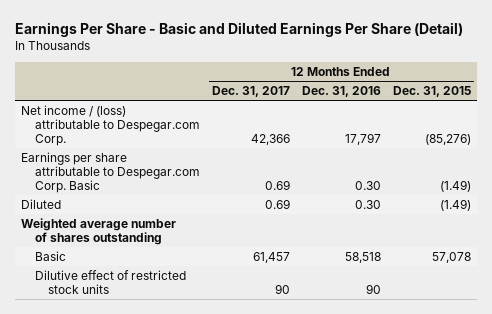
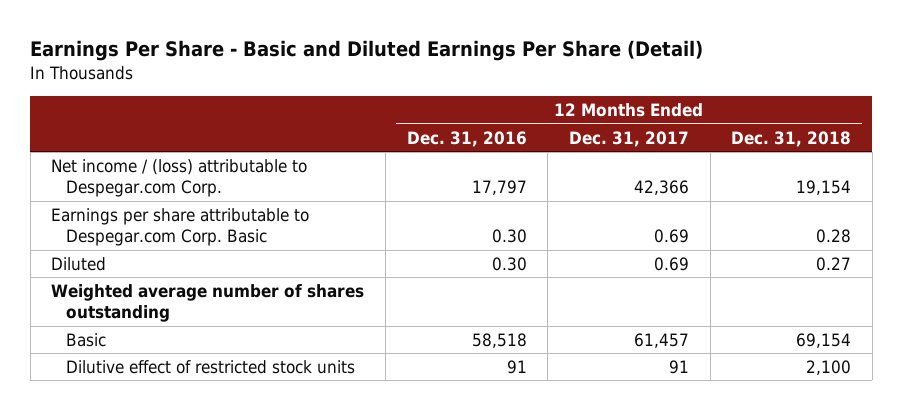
[392,85,471,97] Dec. 31, 2015 -> none
none -> [731,130,852,147] Dec. 31, 2018
[274,283,290,294] 90 -> [668,359,689,374] 91
[365,283,381,294] 90 -> [506,359,527,374] 91

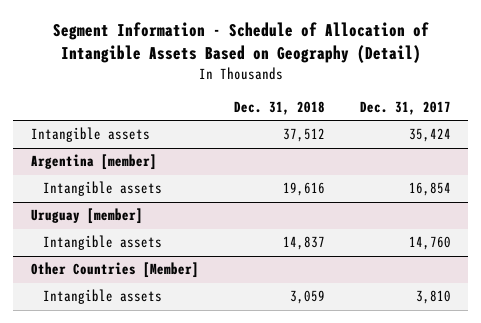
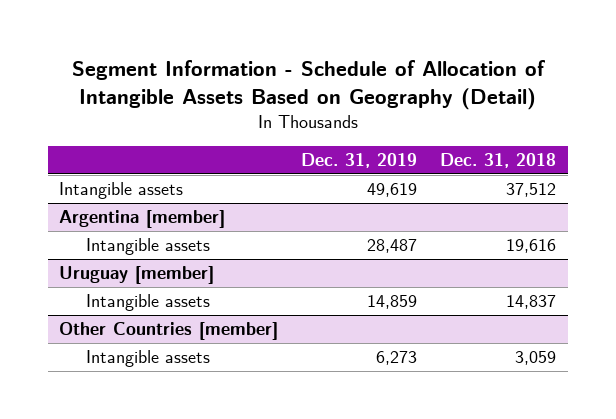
[359,100,451,115] Dec. 31, 2017 -> none
none -> [301,153,418,169] Dec. 31, 2019
[30,262,199,279] Other Countries [Member] -> [59,322,279,341] Other Countries [member]

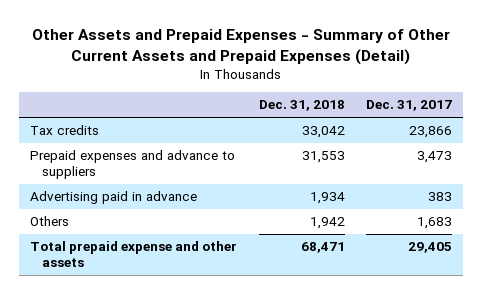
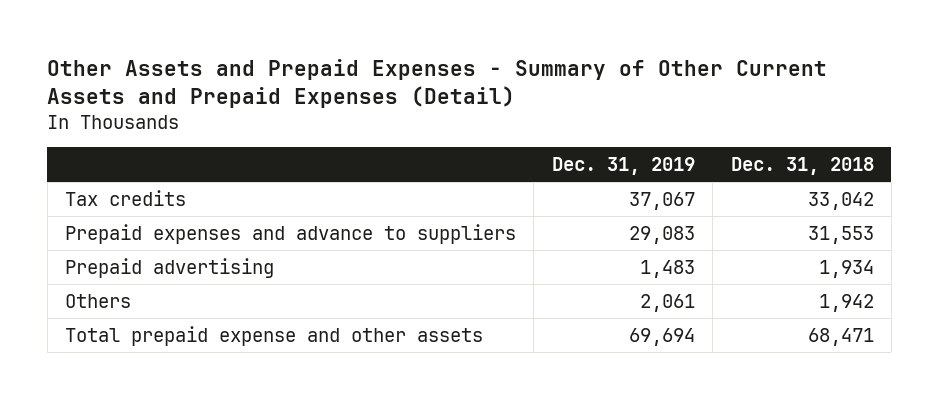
[366,100,453,112] Dec. 31, 2017 -> none
none -> [551,156,695,175] Dec. 31, 2019
[30,191,198,205] Advertising paid in advance -> [65,257,275,278] Prepaid advertising

